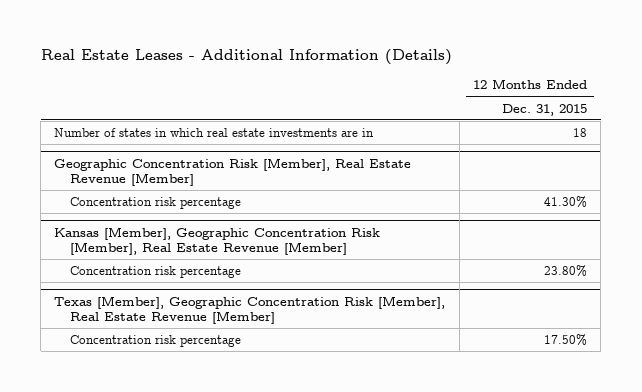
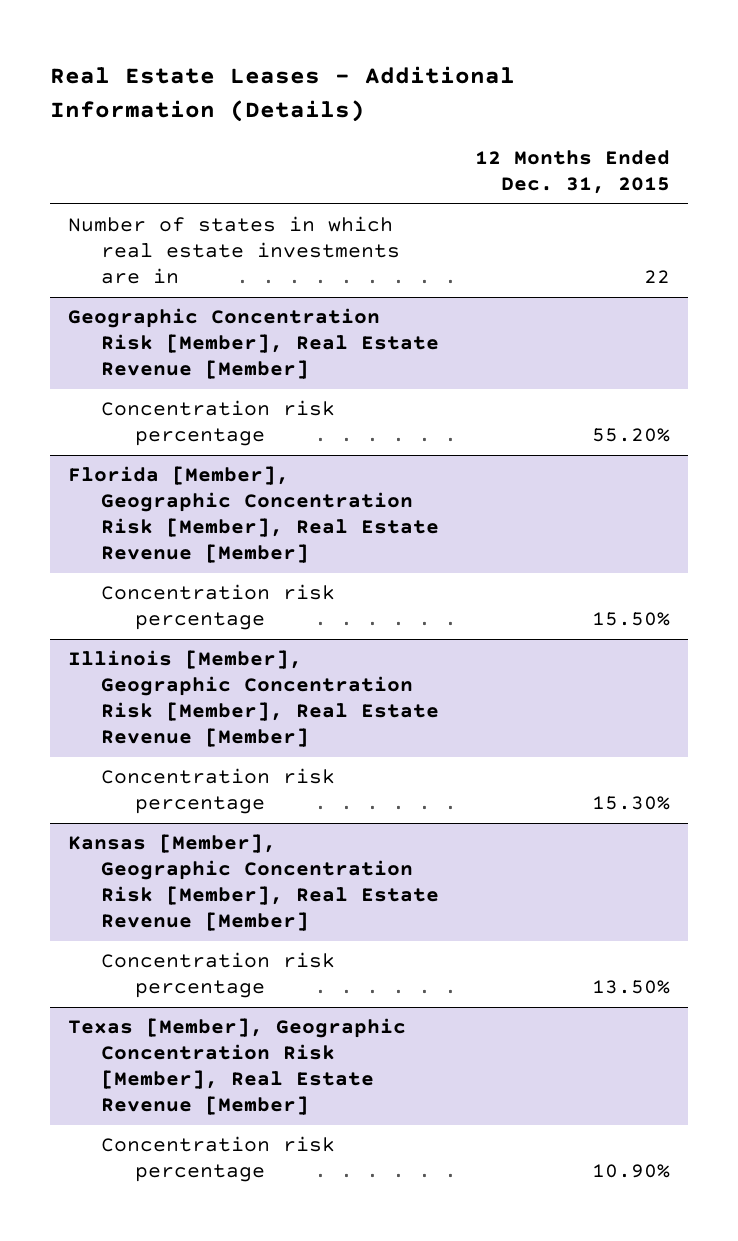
[573,128,588,138] 18 -> [644,270,671,284] 22
[544,196,588,209] 41.30% -> [592,428,671,443] 55.20%
none -> [67,466,440,564] Florida [Member], Geographic Concentration Risk [Member], Real Estate Revenue [Member]
none -> [101,584,336,631] Concentration risk percentage
none -> [67,650,440,748] Illinois [Member], Geographic Concentration Risk [Member], Real Estate Revenue [Member]
none -> [101,768,336,815] Concentration risk percentage
[544,265,588,278] 23.80% -> [592,980,671,995] 13.50%
[544,334,588,347] 17.50% -> [592,1164,671,1179] 10.90%

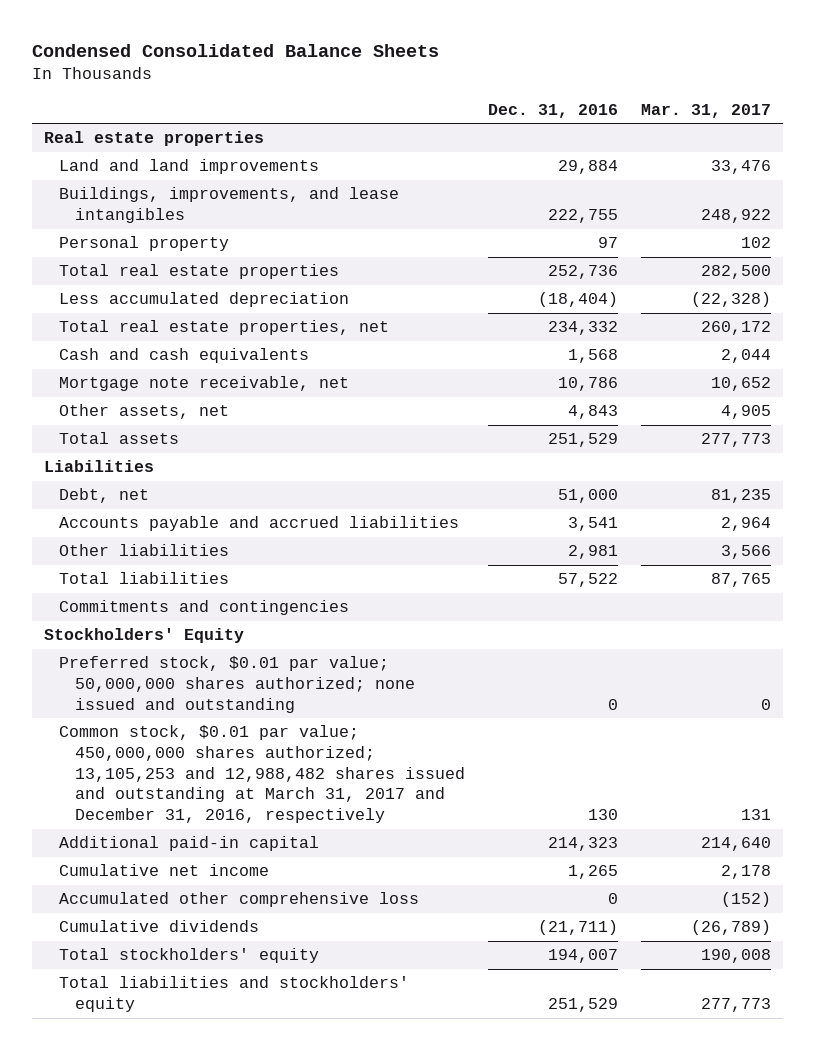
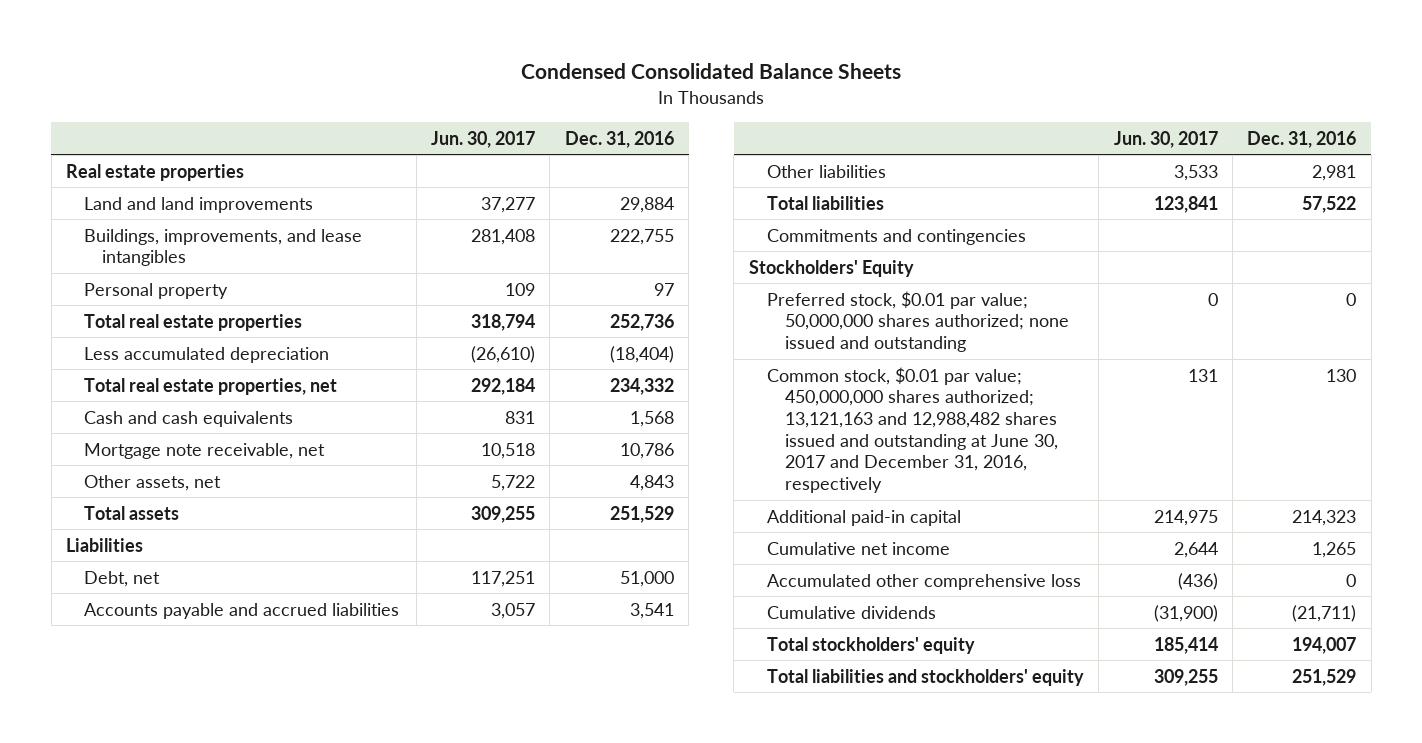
[641,103,772,118] Mar. 31, 2017 -> none
none -> [430,130,535,148] Jun. 30, 2017
[59,725,465,824] Common stock, $0.01 par value; 450,000,000 shares authorized; 13,105,253 and 12,988,482 shares issued and outstanding at March 31, 2017 and December 31, 2016, respectively -> [766,366,1058,494] Common stock, $0.01 par value; 450,000,000 shares authorized; 13,121,163 and 12,988,482 shares issued and outstanding at June 30, 2017 and December 31, 2016, respectively

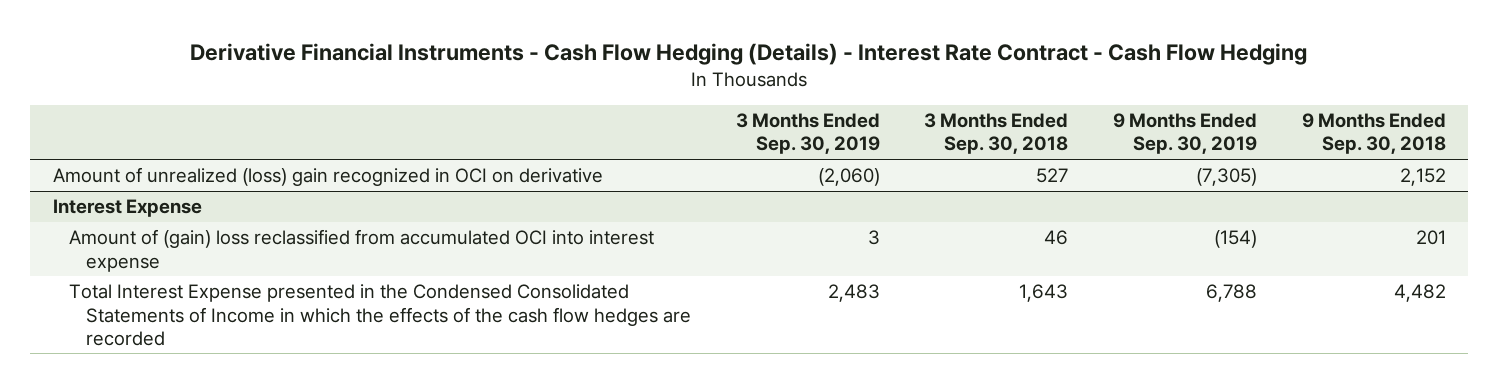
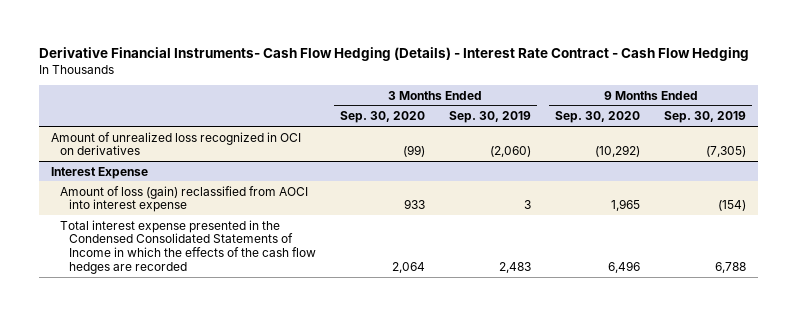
[190,42,1308,65] Derivative Financial Instruments - Cash Flow Hedging (Details) - Interest Rate Contract - Cash Flow Hedging -> [39,46,750,61] Derivative Financial Instruments- Cash Flow Hedging (Details) - Interest Rate Contract - Cash Flow Hedging
[924,113,1069,155] 3 Months Ended Sep. 30, 2018 -> none
[1301,113,1446,155] 9 Months Ended Sep. 30, 2018 -> none
none -> [339,111,425,124] Sep. 30, 2020
none -> [555,111,641,124] Sep. 30, 2020
[52,167,603,187] Amount of unrealized (loss) gain recognized in OCI on derivative -> [51,131,302,156] Amount of unrealized loss recognized in OCI on derivatives
[69,229,655,272] Amount of (gain) loss reclassified from accumulated OCI into interest expense -> [59,185,308,213] Amount of loss (gain) reclassified from AOCI into interest expense
[69,284,691,346] Total Interest Expense presented in the Condensed Consolidated Statements of Income in which the effects of the cash flow hedges are recorded -> [59,219,316,274] Total interest expense presented in the Condensed Consolidated Statements of Income in which the effects of the cash flow hedges are recorded

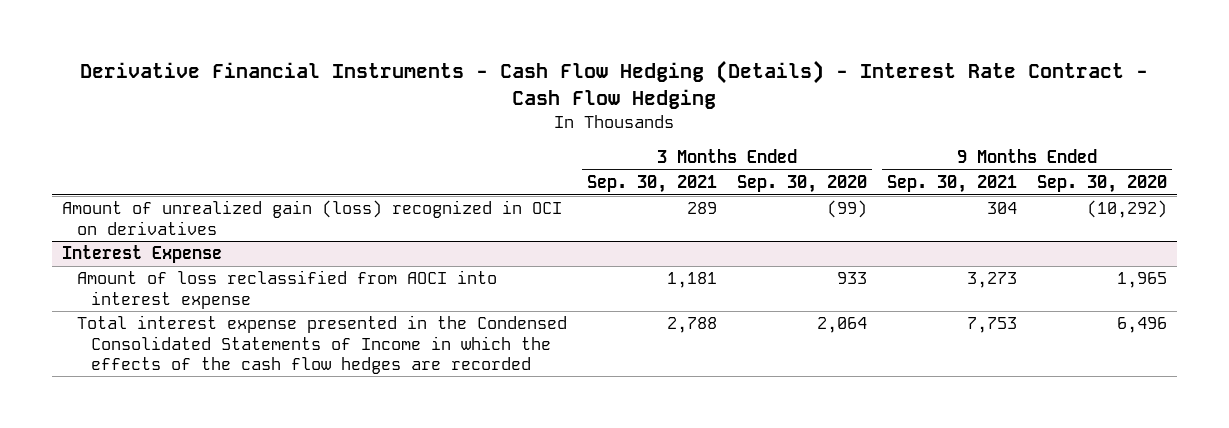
[39,46,750,61] Derivative Financial Instruments- Cash Flow Hedging (Details) - Interest Rate Contract - Cash Flow Hedging -> [80,60,1149,109] Derivative Financial Instruments - Cash Flow Hedging (Details) - Interest Rate Contract - Cash Flow Hedging
[448,111,531,124] Sep. 30, 2019 -> none
[664,111,747,124] Sep. 30, 2019 -> none
none -> [586,175,717,194] Sep. 30, 2021
none -> [886,175,1017,194] Sep. 30, 2021
[51,131,302,156] Amount of unrealized loss recognized in OCI on derivatives -> [62,200,563,235] Amount of unrealized gain (loss) recognized in OCI on derivatives
[59,185,308,213] Amount of loss (gain) reclassified from AOCI into interest expense -> [76,270,497,309] Amount of loss reclassified from AOCI into interest expense

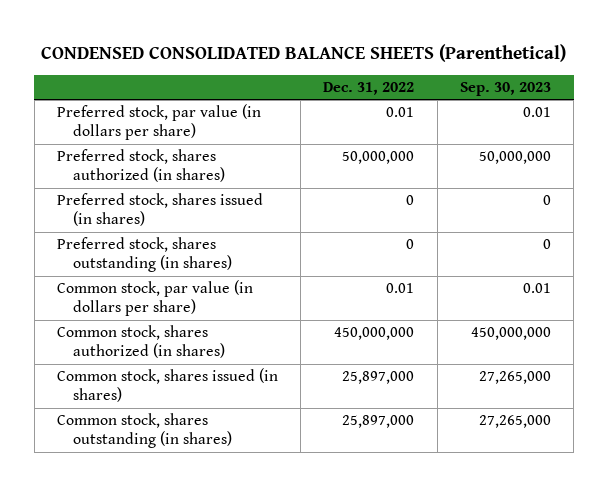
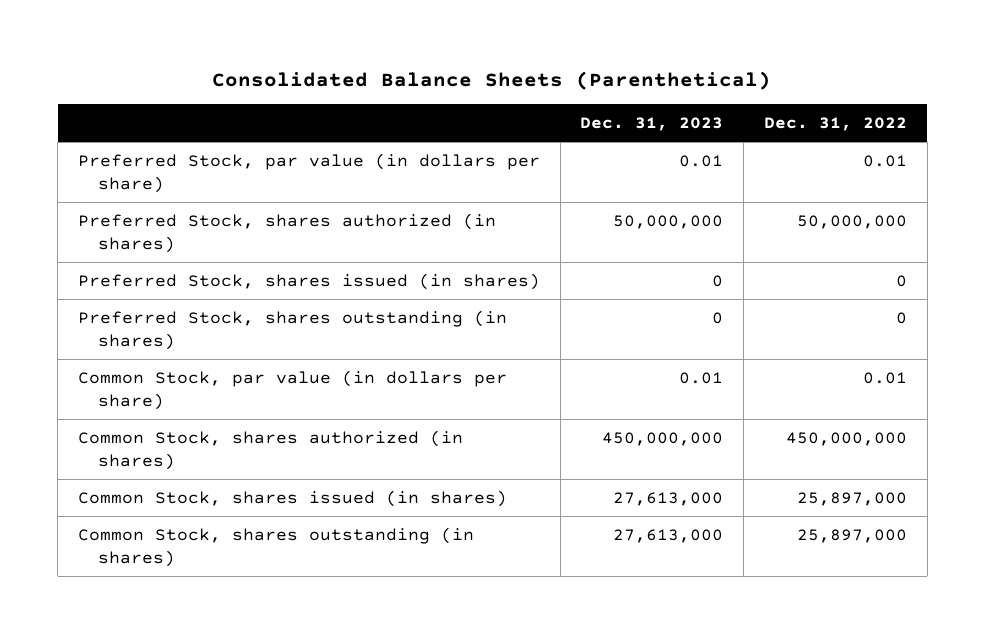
[40,44,566,63] CONDENSED CONSOLIDATED BALANCE SHEETS (Parenthetical) -> [212,70,772,90] Consolidated Balance Sheets (Parenthetical)
[460,82,552,97] Sep. 30, 2023 -> none
none -> [580,117,724,132] Dec. 31, 2023
[56,104,261,141] Preferred stock, par value (in dollars per share) -> [77,152,540,193] Preferred Stock, par value (in dollars per share)
[56,149,225,183] Preferred stock, shares authorized (in shares) -> [77,212,496,253] Preferred Stock, shares authorized (in shares)
[56,193,263,227] Preferred stock, shares issued (in shares) -> [77,272,540,290] Preferred Stock, shares issued (in shares)
[56,237,232,273] Preferred stock, shares outstanding (in shares) -> [77,309,507,350] Preferred Stock, shares outstanding (in shares)
[56,280,253,317] Common stock, par value (in dollars per share) -> [77,369,507,410] Common Stock, par value (in dollars per share)
[56,325,225,359] Common stock, shares authorized (in shares) -> [77,429,463,470] Common Stock, shares authorized (in shares)
[56,368,278,403] Common stock, shares issued (in shares) -> [77,489,507,507] Common Stock, shares issued (in shares)
[56,413,232,449] Common stock, shares outstanding (in shares) -> [77,526,474,567] Common Stock, shares outstanding (in shares)

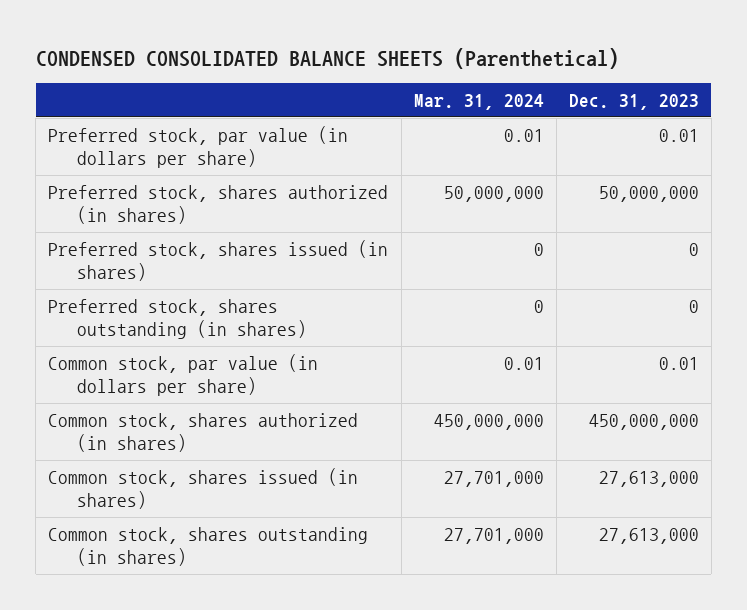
[212,70,772,90] Consolidated Balance Sheets (Parenthetical) -> [35,47,619,69] CONDENSED CONSOLIDATED BALANCE SHEETS (Parenthetical)
[763,117,907,132] Dec. 31, 2022 -> none
none -> [413,94,544,111] Mar. 31, 2024
[77,152,540,193] Preferred Stock, par value (in dollars per share) -> [48,125,349,169] Preferred stock, par value (in dollars per share)
[77,212,496,253] Preferred Stock, shares authorized (in shares) -> [48,184,389,225] Preferred stock, shares authorized (in shares)
[77,272,540,290] Preferred Stock, shares issued (in shares) -> [48,239,389,282] Preferred stock, shares issued (in shares)
[77,309,507,350] Preferred Stock, shares outstanding (in shares) -> [48,298,308,340] Preferred stock, shares outstanding (in shares)
[77,369,507,410] Common Stock, par value (in dollars per share) -> [48,353,319,397] Common stock, par value (in dollars per share)
[77,429,463,470] Common Stock, shares authorized (in shares) -> [48,412,359,453] Common stock, shares authorized (in shares)
[77,489,507,507] Common Stock, shares issued (in shares) -> [48,467,359,510] Common stock, shares issued (in shares)
[77,526,474,567] Common Stock, shares outstanding (in shares) -> [48,526,369,567] Common stock, shares outstanding (in shares)

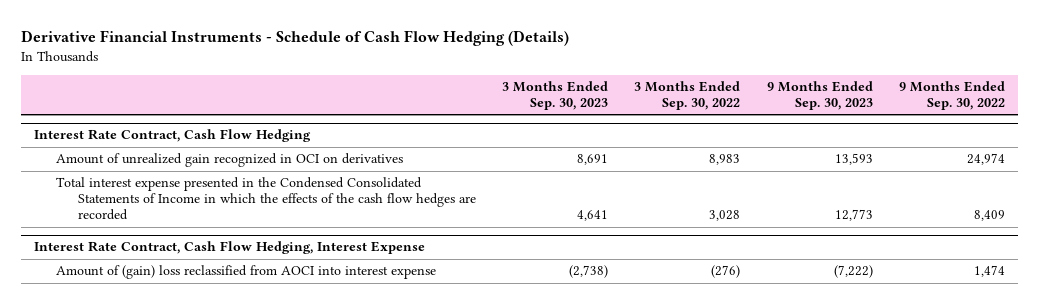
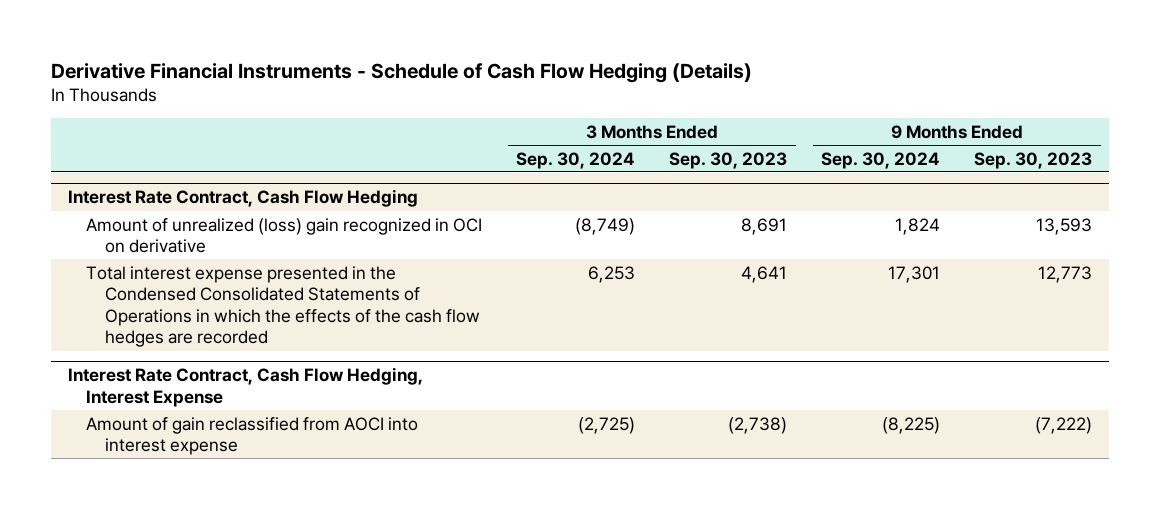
[634,81,741,111] 3 Months Ended Sep. 30, 2022 -> none
[898,81,1005,111] 9 Months Ended Sep. 30, 2022 -> none
none -> [516,151,636,169] Sep. 30, 2024
none -> [821,151,941,169] Sep. 30, 2024
[55,153,403,168] Amount of unrealized gain recognized in OCI on derivatives -> [86,217,483,254] Amount of unrealized (loss) gain recognized in OCI on derivative
[55,177,476,221] Total interest expense presented in the Condensed Consolidated Statements of Income in which the effects of the cash flow hedges are recorded -> [86,265,480,348] Total interest expense presented in the Condensed Consolidated Statements of Operations in which the effects of the cash flow hedges are recorded
[55,265,436,280] Amount of (gain) loss reclassified from AOCI into interest expense -> [86,416,419,456] Amount of gain reclassified from AOCI into interest expense

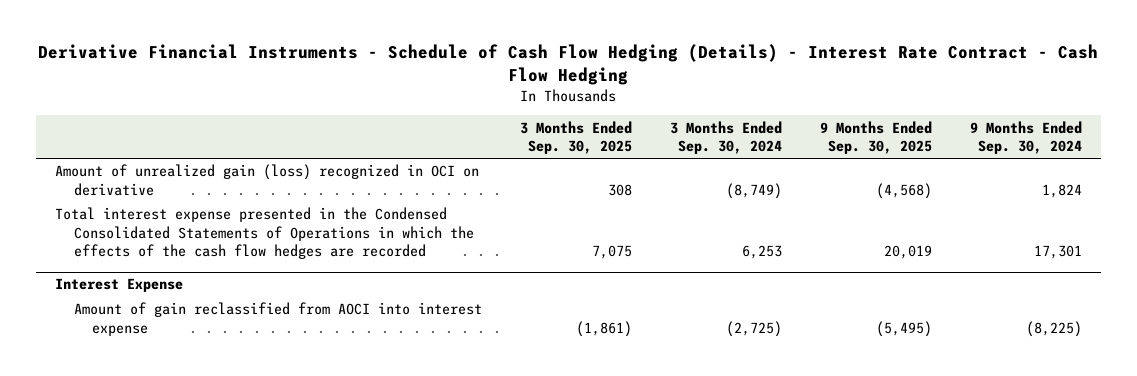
[50,62,752,83] Derivative Financial Instruments - Schedule of Cash Flow Hedging (Details) -> [38,44,1099,85] Derivative Financial Instruments - Schedule of Cash Flow Hedging (Details) - Interest Rate Contract - Cash Flow Hedging
[669,151,788,169] Sep. 30, 2023 -> none
[974,151,1093,169] Sep. 30, 2023 -> none
none -> [519,120,632,154] 3 Months Ended Sep. 30, 2025
none -> [820,120,933,154] 9 Months Ended Sep. 30, 2025
[67,189,418,208] Interest Rate Contract, Cash Flow Hedging -> none
[86,217,483,254] Amount of unrealized (loss) gain recognized in OCI on derivative -> [54,164,479,196] Amount of unrealized gain (loss) recognized in OCI on derivative
[67,367,423,408] Interest Rate Contract, Cash Flow Hedging, Interest Expense -> none
none -> [54,278,183,293] Interest Expense

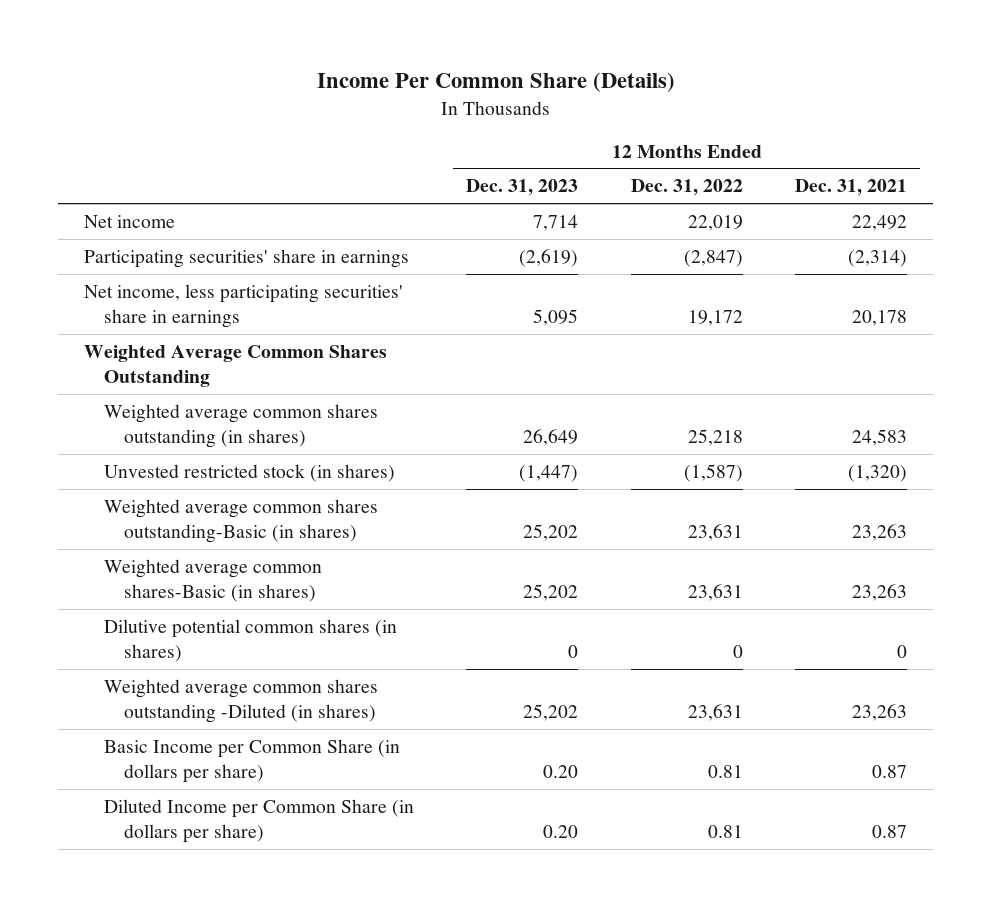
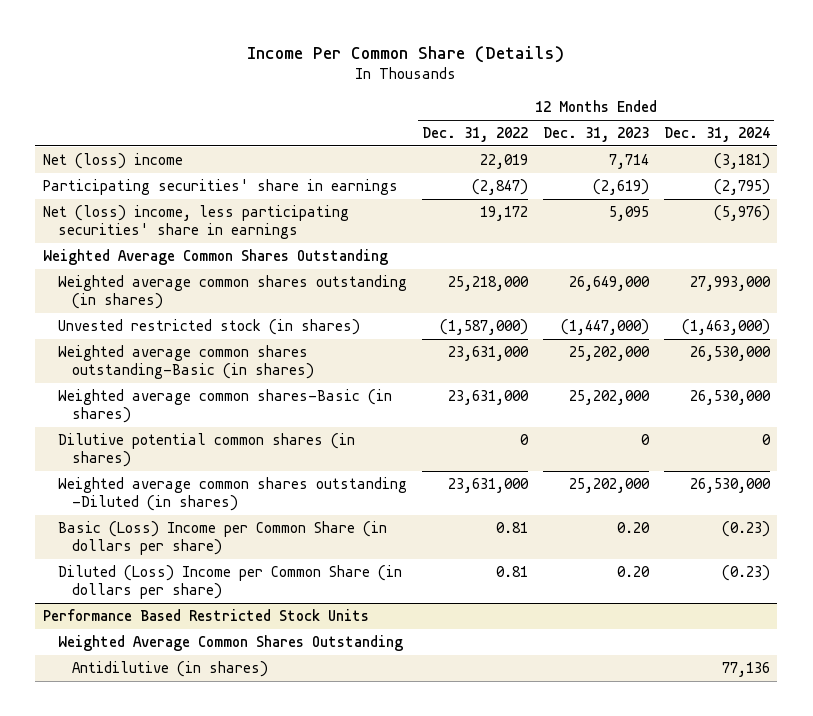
[795,179,908,197] Dec. 31, 2021 -> none
none -> [663,127,770,143] Dec. 31, 2024
[84,214,176,228] Net income -> [42,153,183,170] Net (loss) income
[84,283,404,329] Net income, less participating securities' share in earnings -> [42,205,349,239] Net (loss) income, less participating securities' share in earnings
[523,429,579,447] 26,649 -> [568,276,650,292] 26,649,000
[687,429,743,447] 25,218 -> [447,276,529,292] 25,218,000
[519,464,579,482] (1,447) -> [560,319,649,336] (1,447,000)
[683,463,743,482] (1,587) -> [439,319,528,336] (1,587,000)
[523,524,579,542] 25,202 -> [568,346,650,362] 25,202,000
[687,524,743,542] 23,631 -> [447,346,529,362] 23,631,000
[523,584,579,602] 25,202 -> [568,390,650,406] 25,202,000
[687,584,743,602] 23,631 -> [447,390,529,406] 23,631,000
[523,704,579,722] 25,202 -> [568,478,650,494] 25,202,000
[687,704,743,722] 23,631 -> [447,478,529,494] 23,631,000
[104,738,401,784] Basic Income per Common Share (in dollars per share) -> [57,521,387,555] Basic (Loss) Income per Common Share (in dollars per share)
[104,798,415,844] Diluted Income per Common Share (in dollars per share) -> [57,565,402,599] Diluted (Loss) Income per Common Share (in dollars per share)
none -> [42,609,369,622] Performance Based Restricted Stock Units
none -> [57,635,403,652] Weighted Average Common Shares Outstanding
none -> [72,661,269,678] Antidilutive (in shares)

